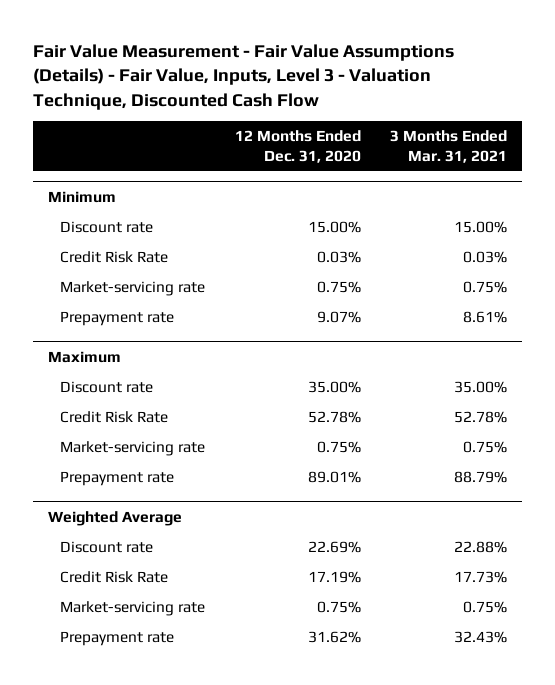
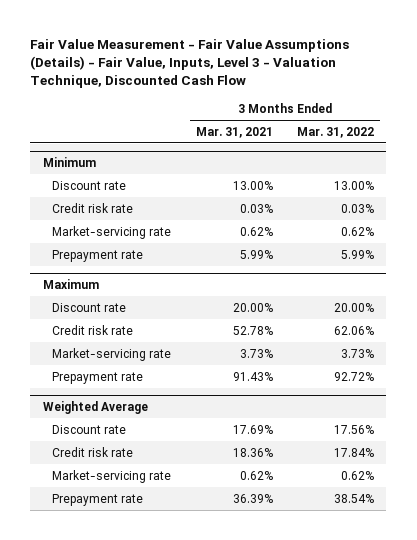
[234,130,361,163] 12 Months Ended Dec. 31, 2020 -> none
none -> [297,126,375,138] Mar. 31, 2022
[454,221,508,234] 15.00% -> [232,180,273,190] 13.00%
[59,251,168,264] Credit Risk Rate -> [52,202,134,213] Credit risk rate
[463,281,508,294] 0.75% -> [239,226,273,236] 0.62%
[463,311,508,324] 8.61% -> [239,249,273,259] 5.99%
[454,381,508,394] 35.00% -> [232,302,273,312] 20.00%
[59,411,168,424] Credit Risk Rate -> [52,324,134,335] Credit risk rate
[463,441,508,454] 0.75% -> [239,348,273,358] 3.73%
[454,471,508,484] 88.79% -> [232,371,273,381] 91.43%
[454,541,508,554] 22.88% -> [232,424,273,434] 17.69%
[59,571,168,584] Credit Risk Rate -> [52,446,134,457] Credit risk rate
[454,571,508,584] 17.73% -> [232,447,273,457] 18.36%
[463,601,508,614] 0.75% -> [239,470,273,480] 0.62%
[454,631,508,644] 32.43% -> [232,493,273,503] 36.39%

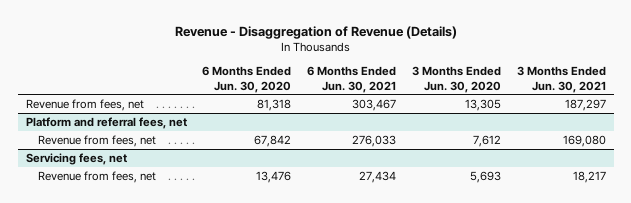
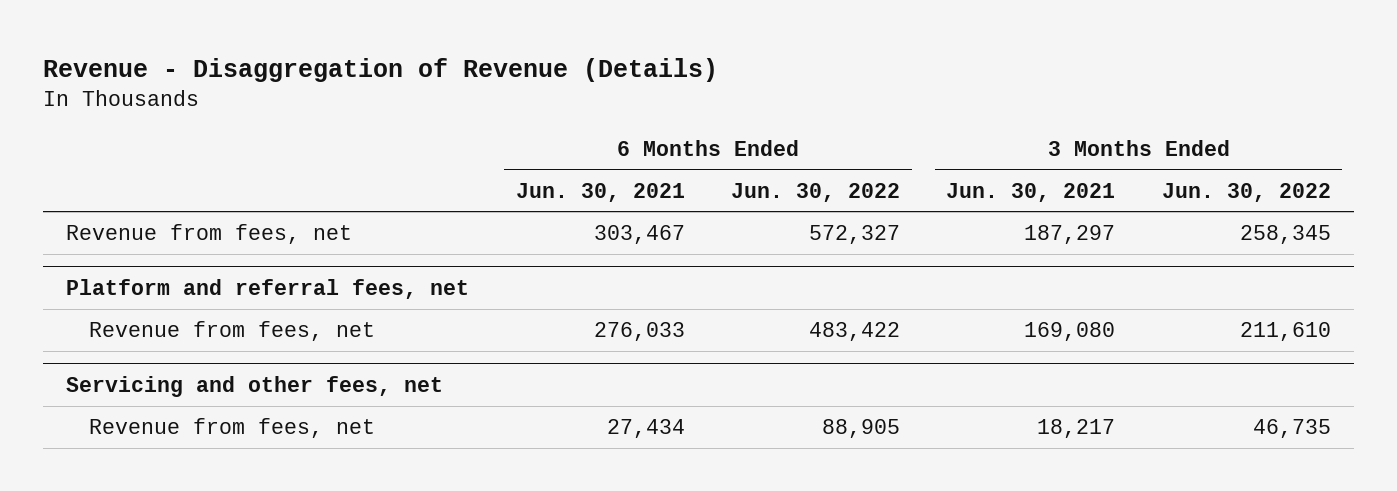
[202,66,292,93] 6 Months Ended Jun. 30, 2020 -> none
[412,66,502,93] 3 Months Ended Jun. 30, 2020 -> none
none -> [730,182,900,202] Jun. 30, 2022
none -> [1161,182,1331,202] Jun. 30, 2022
[25,152,127,165] Servicing fees, net -> [66,376,444,398] Servicing and other fees, net

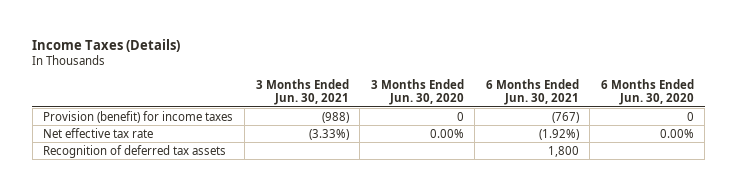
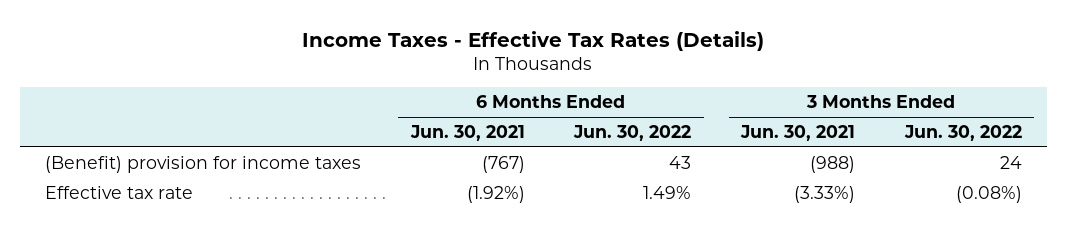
[32,38,181,52] Income Taxes (Details) -> [302,30,765,51] Income Taxes - Effective Tax Rates (Details)
[370,78,464,106] 3 Months Ended Jun. 30, 2020 -> none
[600,78,694,106] 6 Months Ended Jun. 30, 2020 -> none
none -> [573,124,692,141] Jun. 30, 2022
none -> [903,124,1022,141] Jun. 30, 2022
[43,144,227,158] Recognition of deferred tax assets -> none
[43,110,234,123] Provision (benefit) for income taxes -> [44,155,361,173] (Benefit) provision for income taxes
[43,127,154,138] Net effective tax rate -> [44,185,193,199] Effective tax rate

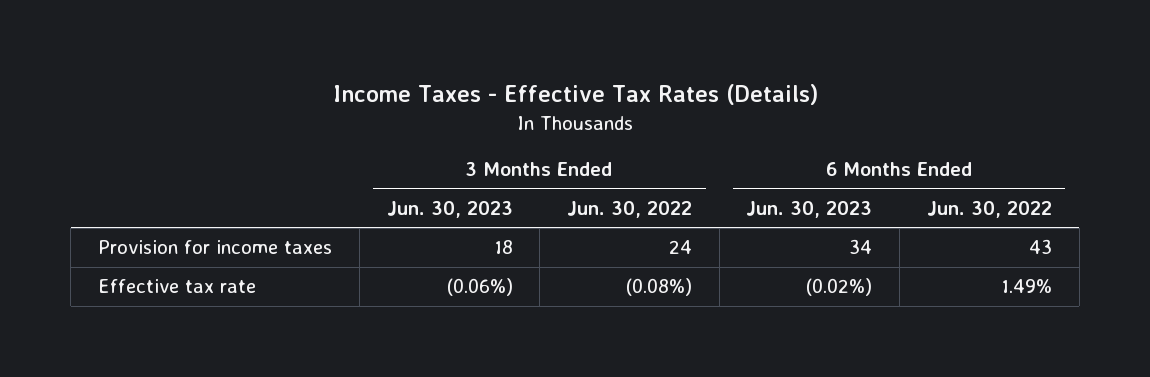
[409,124,525,141] Jun. 30, 2021 -> none
[740,124,856,141] Jun. 30, 2021 -> none
none -> [386,201,513,219] Jun. 30, 2023
none -> [746,201,873,219] Jun. 30, 2023
[44,155,361,173] (Benefit) provision for income taxes -> [98,240,333,255] Provision for income taxes

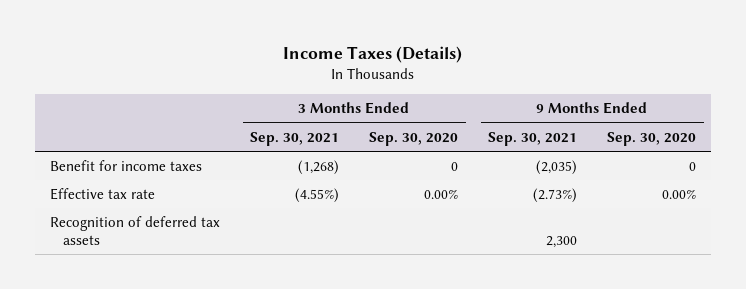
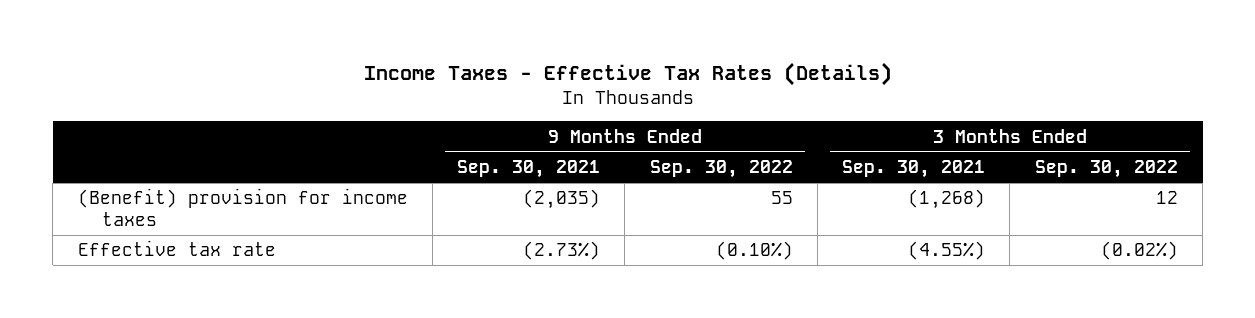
[283,45,463,63] Income Taxes (Details) -> [363,62,892,87] Income Taxes - Effective Tax Rates (Details)
[369,131,459,146] Sep. 30, 2020 -> none
[607,131,697,146] Sep. 30, 2020 -> none
none -> [649,160,793,179] Sep. 30, 2022
none -> [1034,160,1178,179] Sep. 30, 2022
[50,160,203,172] Benefit for income taxes -> [77,188,408,226] (Benefit) provision for income taxes
[50,216,221,245] Recognition of deferred tax assets -> none

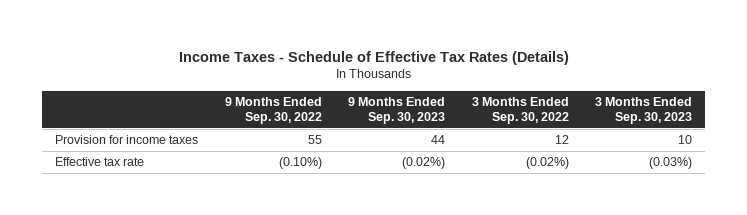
[363,62,892,87] Income Taxes - Effective Tax Rates (Details) -> [178,50,569,65] Income Taxes - Schedule of Effective Tax Rates (Details)
[457,160,601,179] Sep. 30, 2021 -> none
[842,160,986,179] Sep. 30, 2021 -> none
none -> [348,96,446,125] 9 Months Ended Sep. 30, 2023
none -> [595,96,693,125] 3 Months Ended Sep. 30, 2023
[77,188,408,226] (Benefit) provision for income taxes -> [55,135,199,145] Provision for income taxes

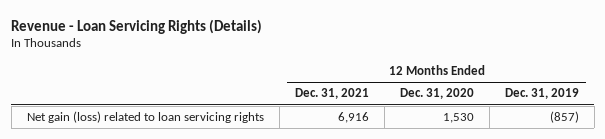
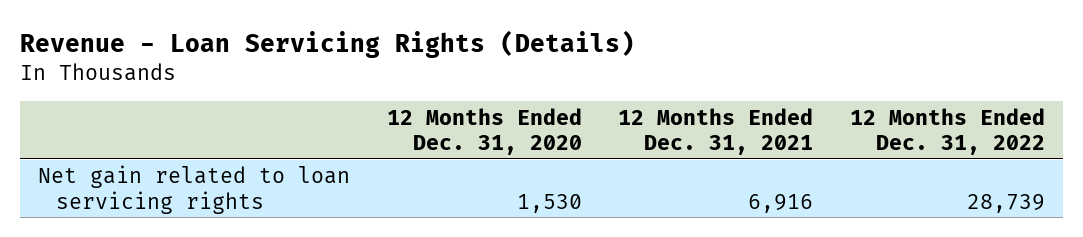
[504,88,579,100] Dec. 31, 2019 -> none
none -> [849,107,1045,155] 12 Months Ended Dec. 31, 2022
[26,111,264,124] Net gain (loss) related to loan servicing rights -> [38,165,351,214] Net gain related to loan servicing rights

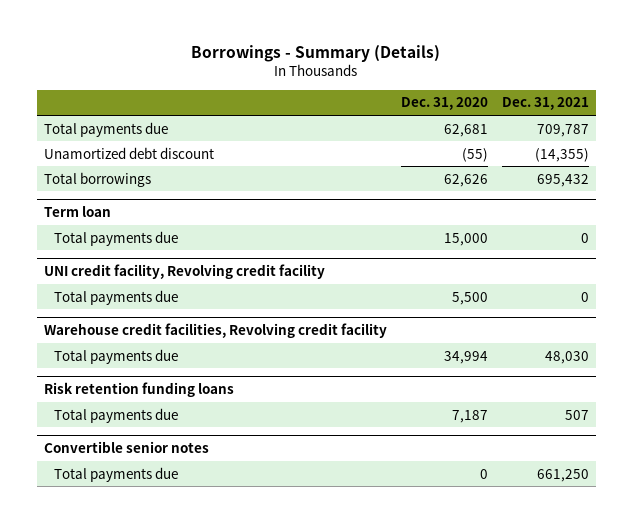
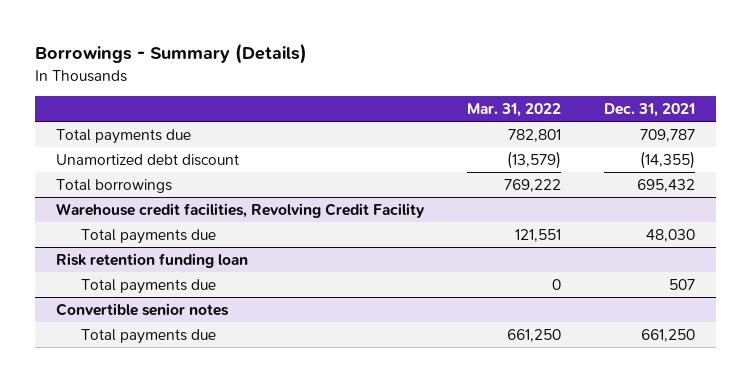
[400,97,488,111] Dec. 31, 2020 -> none
none -> [466,102,561,117] Mar. 31, 2022
[43,206,111,218] Term loan -> none
[53,230,178,246] Total payments due -> none
[43,264,325,280] UNI credit facility, Revolving credit facility -> none
[53,289,178,305] Total payments due -> none
[43,323,387,339] Warehouse credit facilities, Revolving credit facility -> [56,202,426,218] Warehouse credit facilities, Revolving Credit Facility
[43,382,234,398] Risk retention funding loans -> [56,252,249,268] Risk retention funding loan

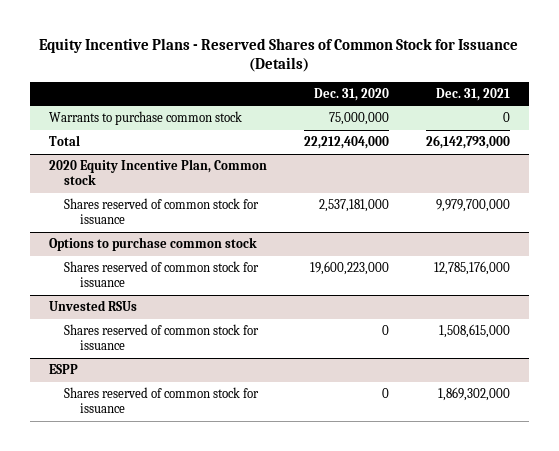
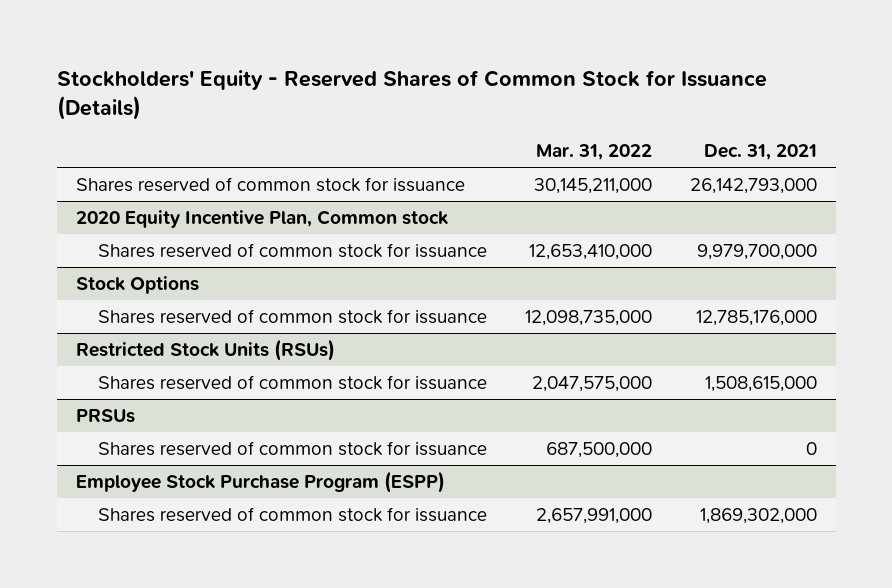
[39,37,519,73] Equity Incentive Plans - Reserved Shares of Common Stock for Issuance (Details) -> [56,70,767,121] Stockholders' Equity - Reserved Shares of Common Stock for Issuance (Details)
[313,87,389,101] Dec. 31, 2020 -> none
none -> [535,144,652,161] Mar. 31, 2022
[48,111,242,126] Warrants to purchase common stock -> none
[48,135,80,147] Total -> [75,177,465,193] Shares reserved of common stock for issuance
[48,237,257,252] Options to purchase common stock -> [75,276,199,295] Stock Options
[48,300,137,312] Unvested RSUs -> [75,339,335,362] Restricted Stock Units (RSUs)
none -> [75,409,135,424] PRSUs
none -> [98,441,488,457] Shares reserved of common stock for issuance
[48,364,78,375] ESPP -> [75,471,445,494] Employee Stock Purchase Program (ESPP)

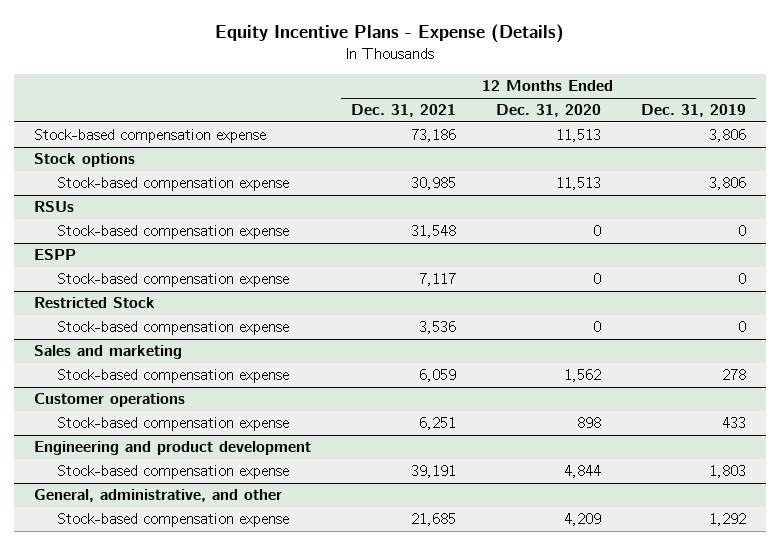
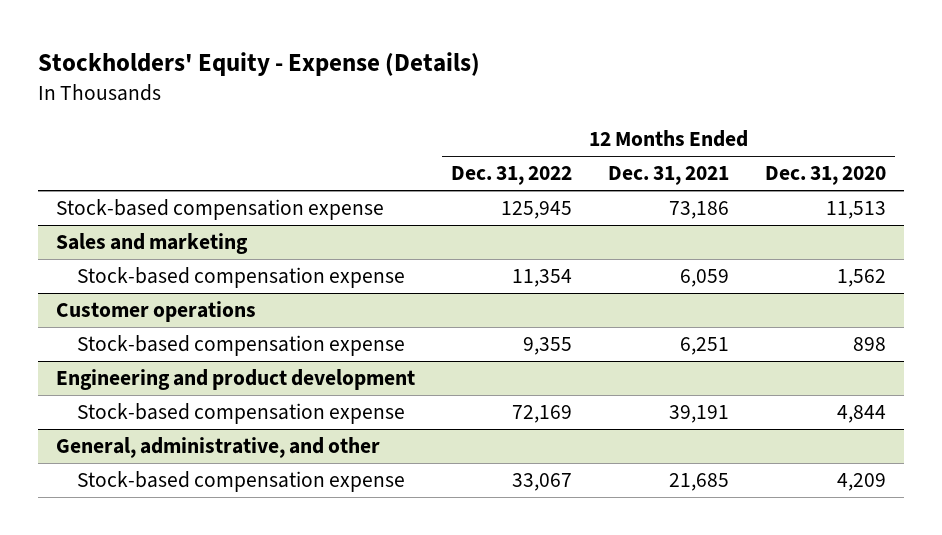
[215,24,565,44] Equity Incentive Plans - Expense (Details) -> [37,52,480,77] Stockholders' Equity - Expense (Details)
[640,104,746,118] Dec. 31, 2019 -> none
none -> [450,166,572,186] Dec. 31, 2022
[34,153,136,168] Stock options -> none
[56,177,289,192] Stock-based compensation expense -> none
[34,201,75,213] RSUs -> none
[56,225,289,240] Stock-based compensation expense -> none
[34,249,77,261] ESPP -> none
[56,273,289,288] Stock-based compensation expense -> none
[34,297,156,309] Restricted Stock -> none
[56,321,289,336] Stock-based compensation expense -> none

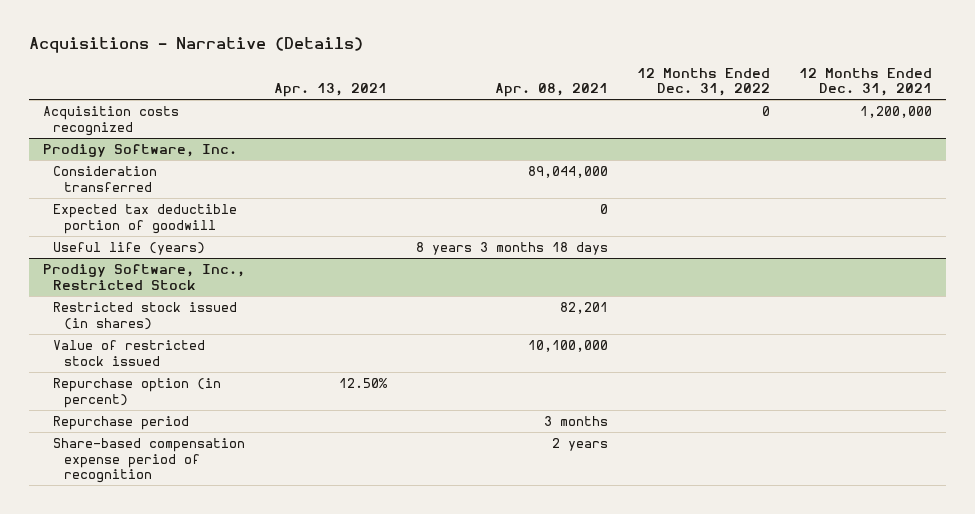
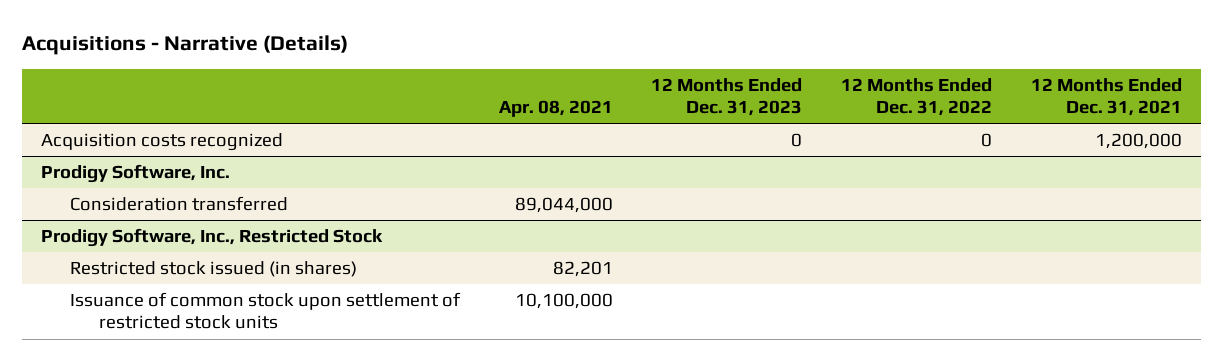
[274,83,388,98] Apr. 13, 2021 -> none
none -> [651,77,803,117] 12 Months Ended Dec. 31, 2023
[53,203,238,234] Expected tax deductible portion of goodwill -> none
[53,241,206,255] Useful life (years) -> none
[53,377,222,408] Repurchase option (in percent) -> none
[53,415,190,430] Repurchase period -> none
[53,437,246,484] Share-based compensation expense period of recognition -> none
[53,339,206,366] Value of restricted stock issued -> [70,292,462,330] Issuance of common stock upon settlement of restricted stock units

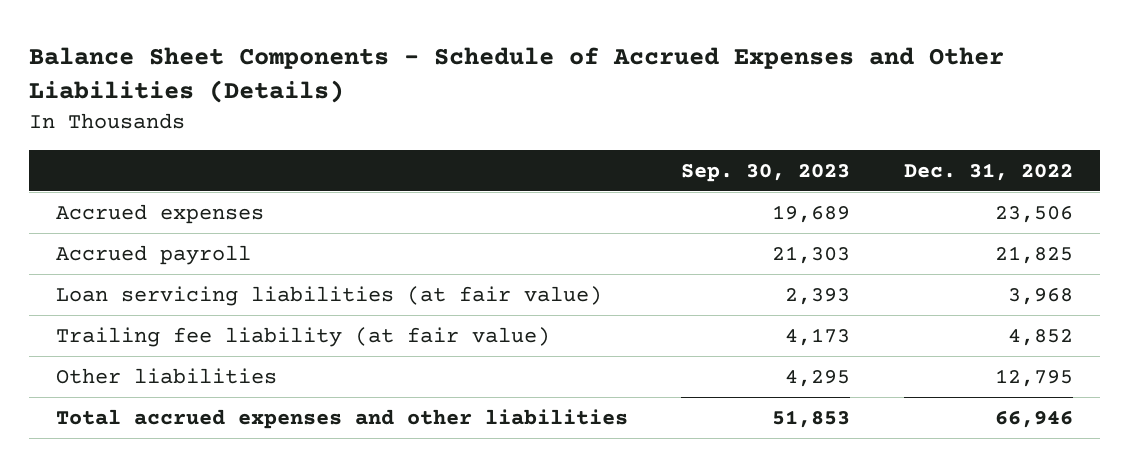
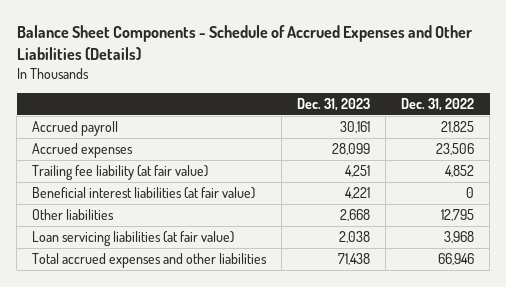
[681,163,851,182] Sep. 30, 2023 -> none
none -> [297,98,371,112] Dec. 31, 2023
[55,203,264,224] Accrued expenses -> [32,142,134,158] Accrued expenses
none -> [32,186,256,199] Beneficial interest liabilities (at fair value)
[55,285,602,306] Loan servicing liabilities (at fair value) -> [32,230,235,246] Loan servicing liabilities (at fair value)

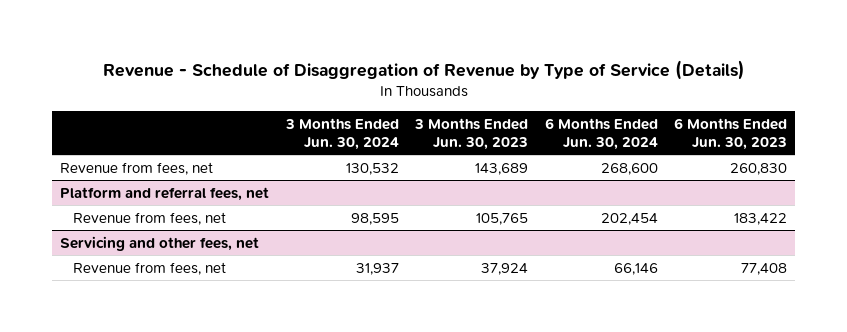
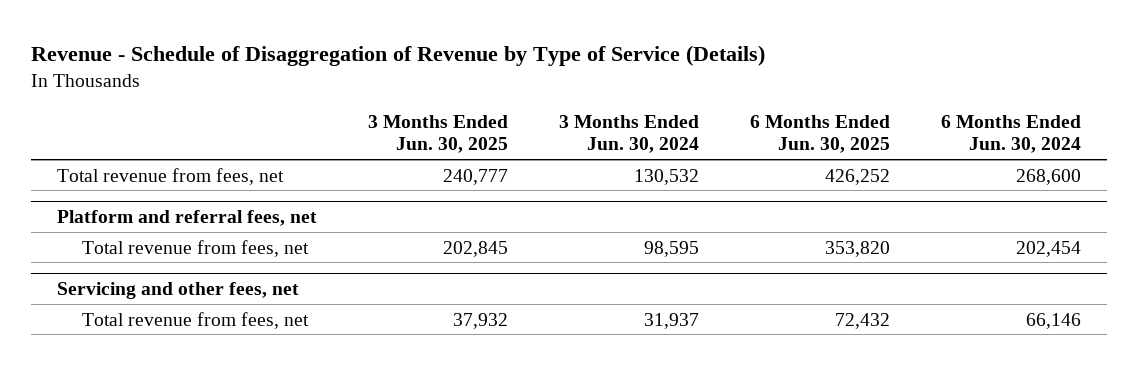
[414,117,529,151] 3 Months Ended Jun. 30, 2023 -> none
[674,117,788,151] 6 Months Ended Jun. 30, 2023 -> none
none -> [367,114,508,154] 3 Months Ended Jun. 30, 2025
none -> [749,114,890,154] 6 Months Ended Jun. 30, 2025
[60,161,214,175] Revenue from fees, net -> [56,167,284,185] Total revenue from fees, net
[72,211,226,225] Revenue from fees, net -> [82,239,310,257] Total revenue from fees, net
[72,261,226,275] Revenue from fees, net -> [82,311,310,329] Total revenue from fees, net

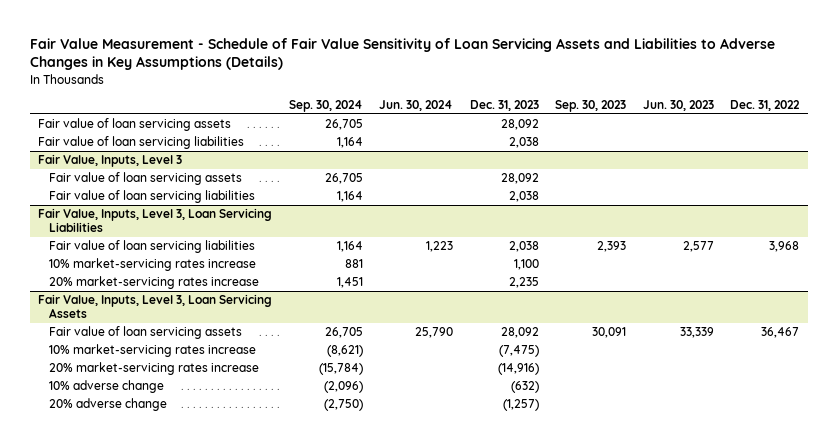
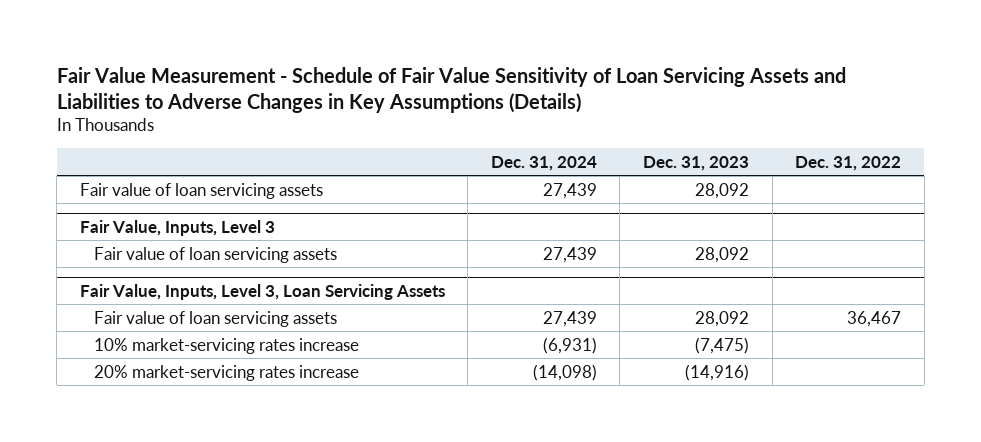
[288,100,363,113] Sep. 30, 2024 -> none
[379,100,454,112] Jun. 30, 2024 -> none
[555,100,627,113] Sep. 30, 2023 -> none
[642,100,714,112] Jun. 30, 2023 -> none
none -> [490,155,597,171] Dec. 31, 2024
[38,136,245,150] Fair value of loan servicing liabilities -> none
[49,190,256,204] Fair value of loan servicing liabilities -> none
[38,208,273,233] Fair Value, Inputs, Level 3, Loan Servicing Liabilities -> none
[49,240,256,254] Fair value of loan servicing liabilities -> none
[49,258,257,272] 10% market-servicing rates increase -> none
[49,276,260,290] 20% market-servicing rates increase -> none
[49,380,165,394] 10% adverse change -> none
[49,398,168,412] 20% adverse change -> none

